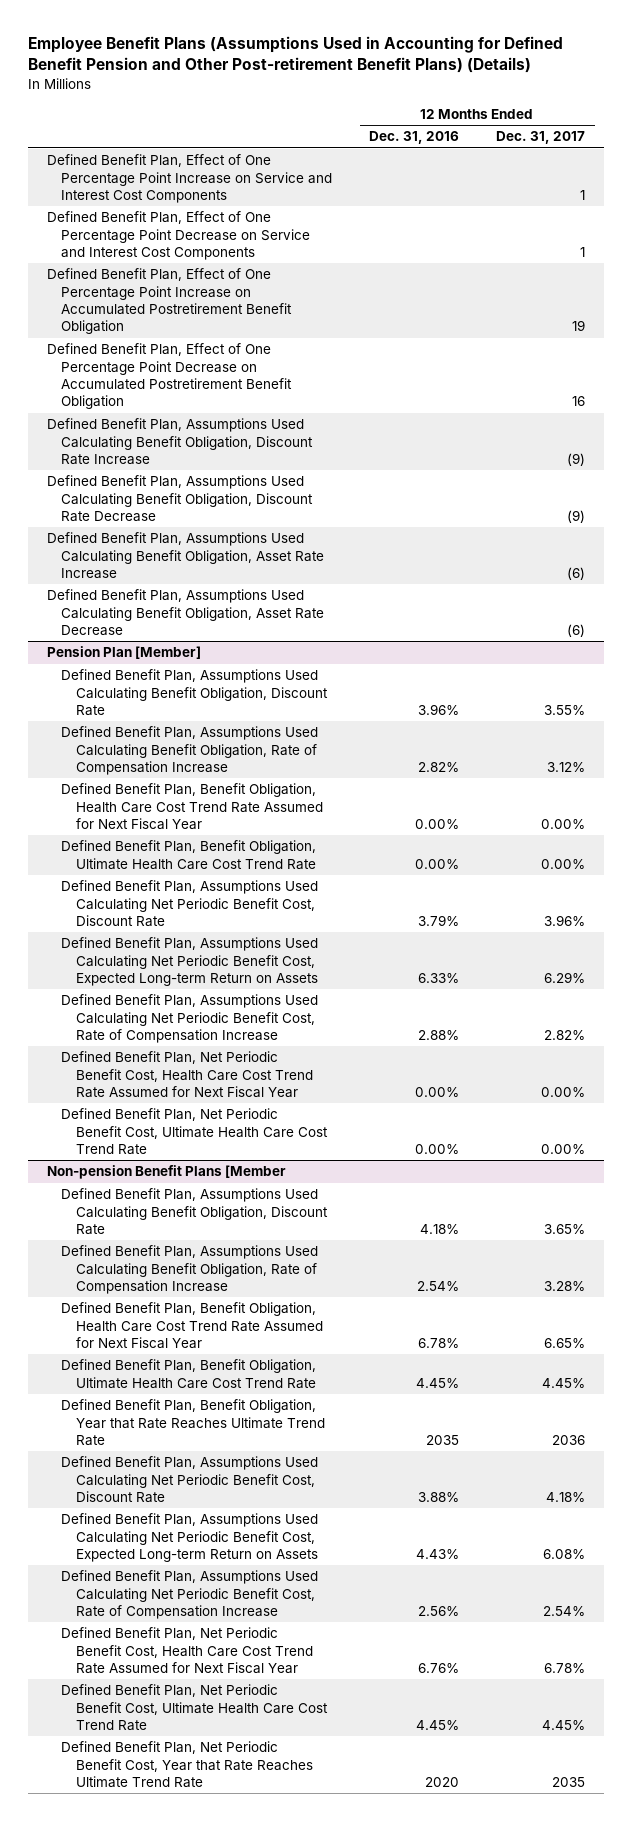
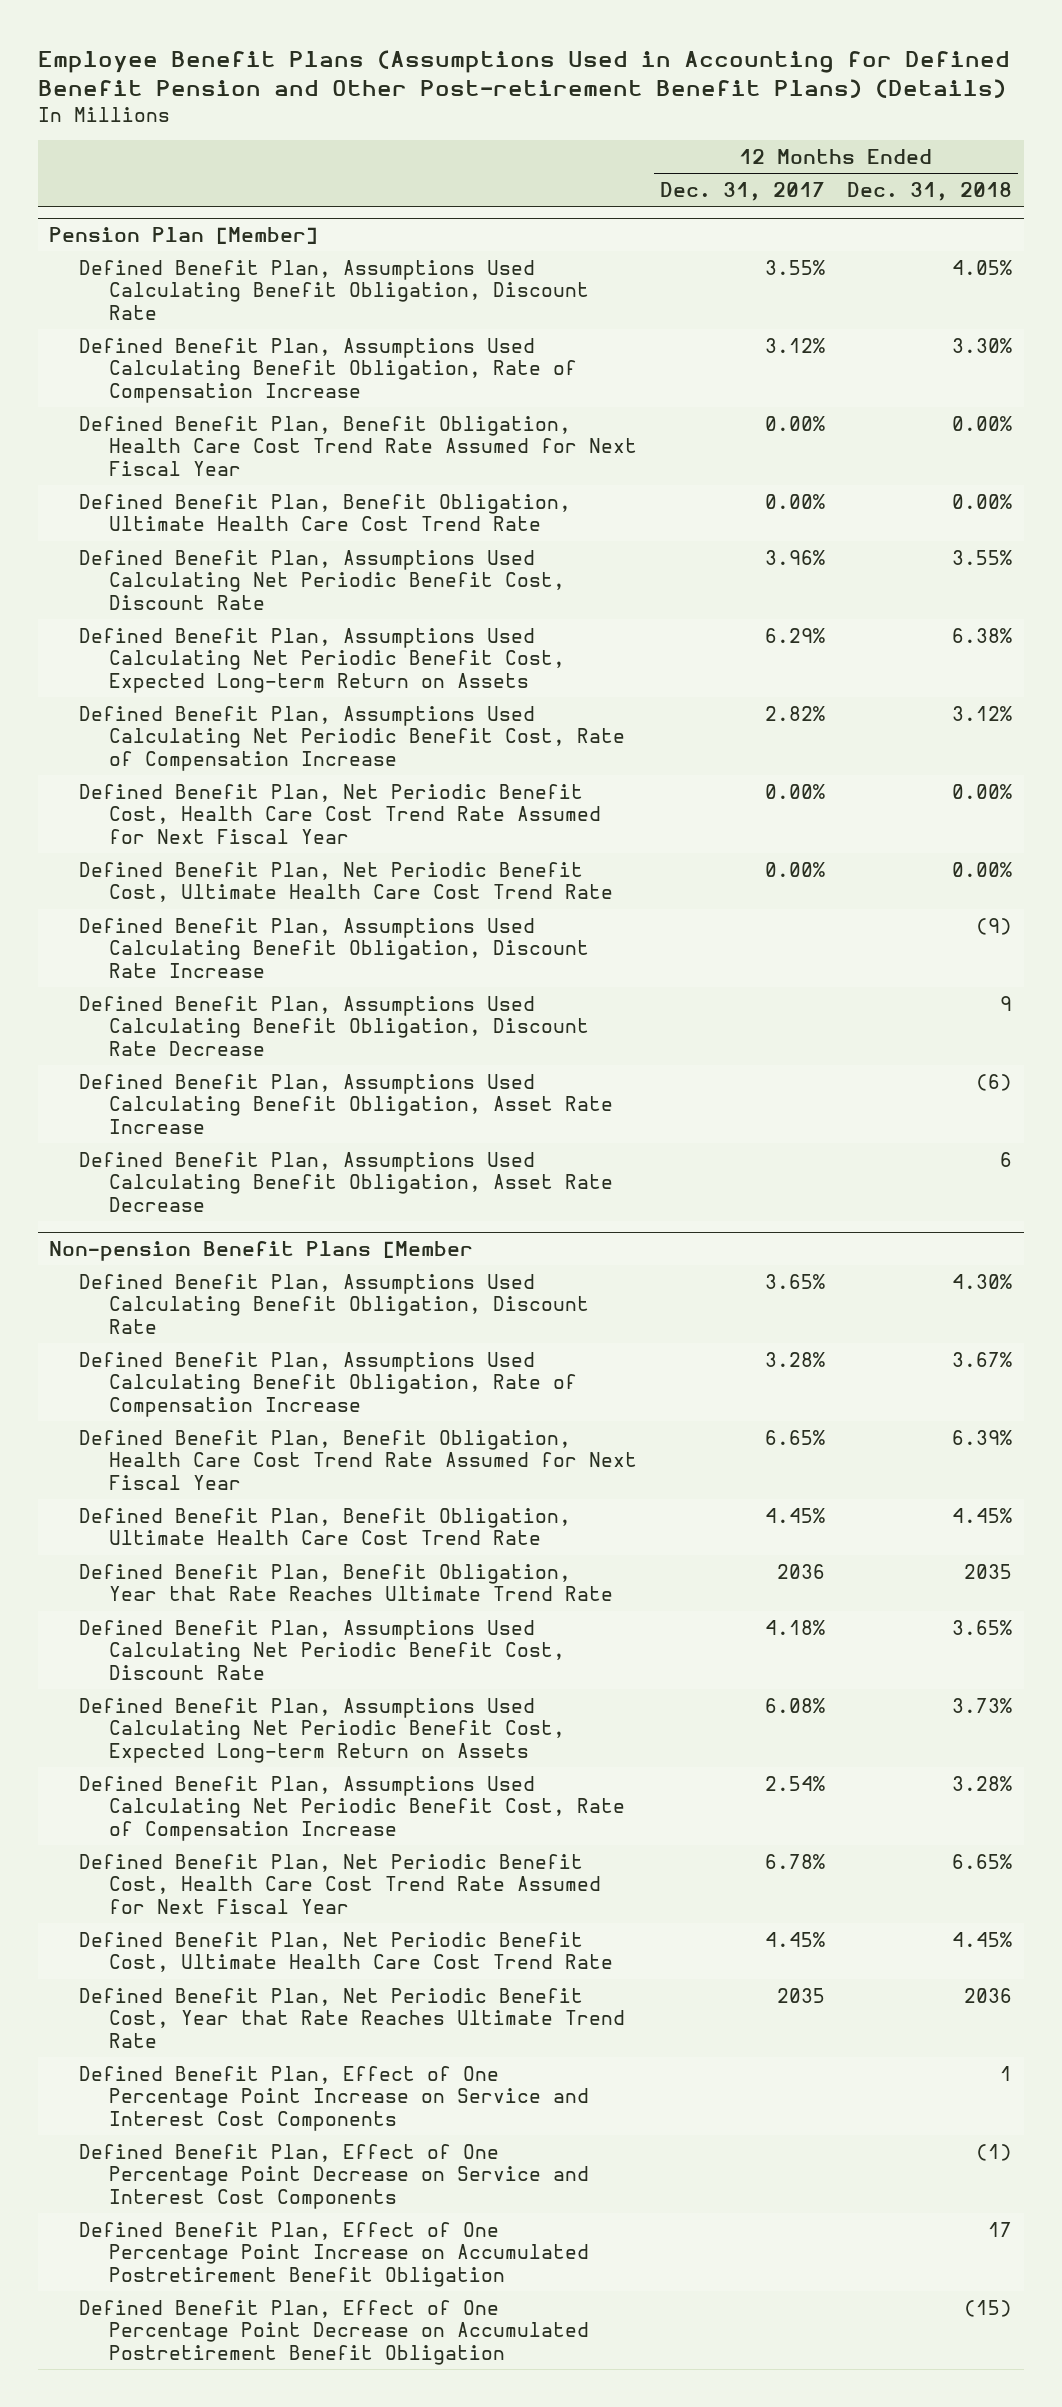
[369,131,460,145] Dec. 31, 2016 -> none
none -> [847,182,1013,202] Dec. 31, 2018
[46,154,333,203] Defined Benefit Plan, Effect of One Percentage Point Increase on Service and Interest Cost Components -> none
[46,211,311,260] Defined Benefit Plan, Effect of One Percentage Point Decrease on Service and Interest Cost Components -> none
[46,268,293,335] Defined Benefit Plan, Effect of One Percentage Point Increase on Accumulated Postretirement Benefit Obligation -> none
[46,343,293,410] Defined Benefit Plan, Effect of One Percentage Point Decrease on Accumulated Postretirement Benefit Obligation -> none
[46,418,314,465] Defined Benefit Plan, Assumptions Used Calculating Benefit Obligation, Discount Rate Increase -> none
[46,475,314,522] Defined Benefit Plan, Assumptions Used Calculating Benefit Obligation, Discount Rate Decrease -> none
[46,532,325,579] Defined Benefit Plan, Assumptions Used Calculating Benefit Obligation, Asset Rate Increase -> none
[46,589,325,636] Defined Benefit Plan, Assumptions Used Calculating Benefit Obligation, Asset Rate Decrease -> none
none -> [79,917,589,979] Defined Benefit Plan, Assumptions Used Calculating Benefit Obligation, Discount Rate Increase
none -> [79,995,589,1057] Defined Benefit Plan, Assumptions Used Calculating Benefit Obligation, Discount Rate Decrease
none -> [79,1073,613,1135] Defined Benefit Plan, Assumptions Used Calculating Benefit Obligation, Asset Rate Increase
none -> [79,1151,613,1213] Defined Benefit Plan, Assumptions Used Calculating Benefit Obligation, Asset Rate Decrease
none -> [79,2065,589,2132] Defined Benefit Plan, Effect of One Percentage Point Increase on Service and Interest Cost Components
none -> [79,2143,589,2210] Defined Benefit Plan, Effect of One Percentage Point Decrease on Service and Interest Cost Components
none -> [79,2221,589,2288] Defined Benefit Plan, Effect of One Percentage Point Increase on Accumulated Postretirement Benefit Obligation
none -> [79,2299,589,2366] Defined Benefit Plan, Effect of One Percentage Point Decrease on Accumulated Postretirement Benefit Obligation

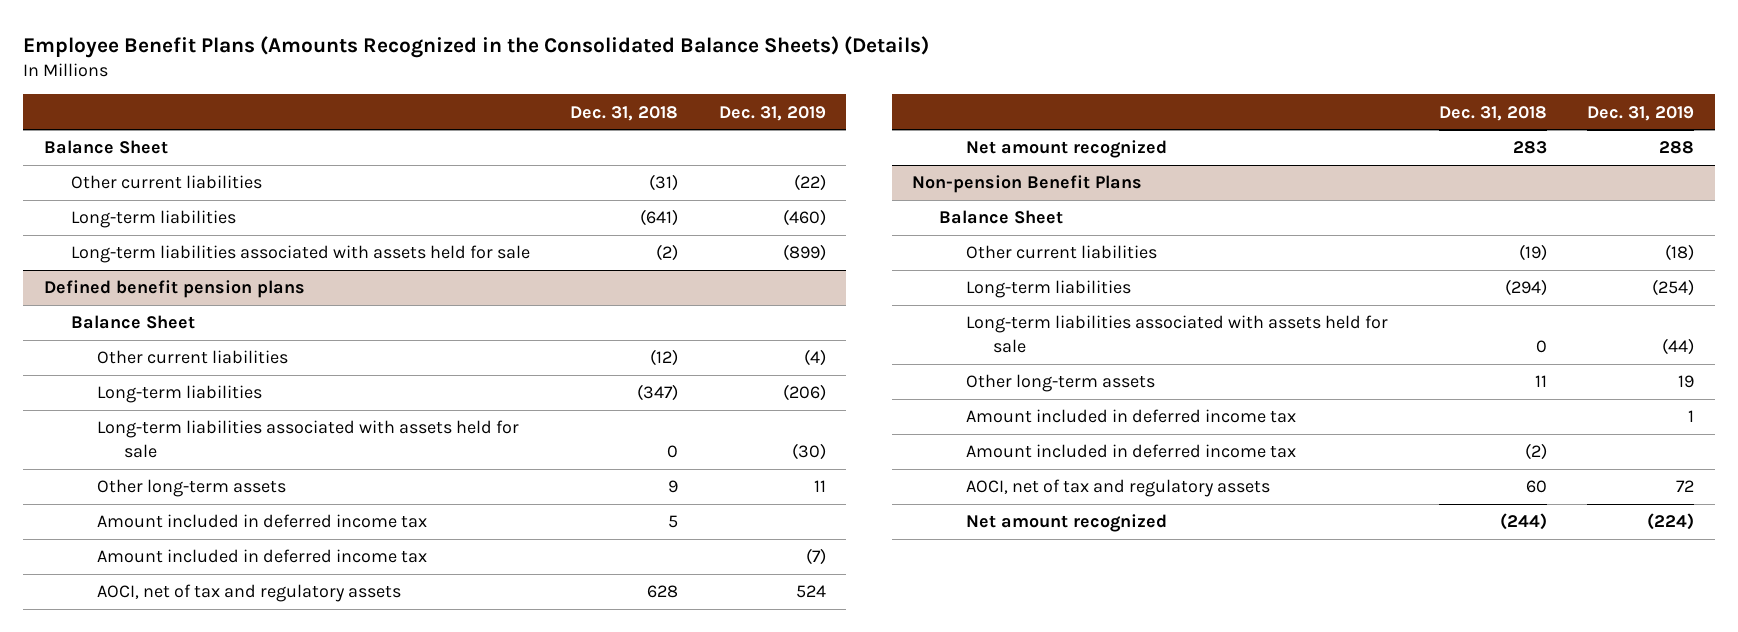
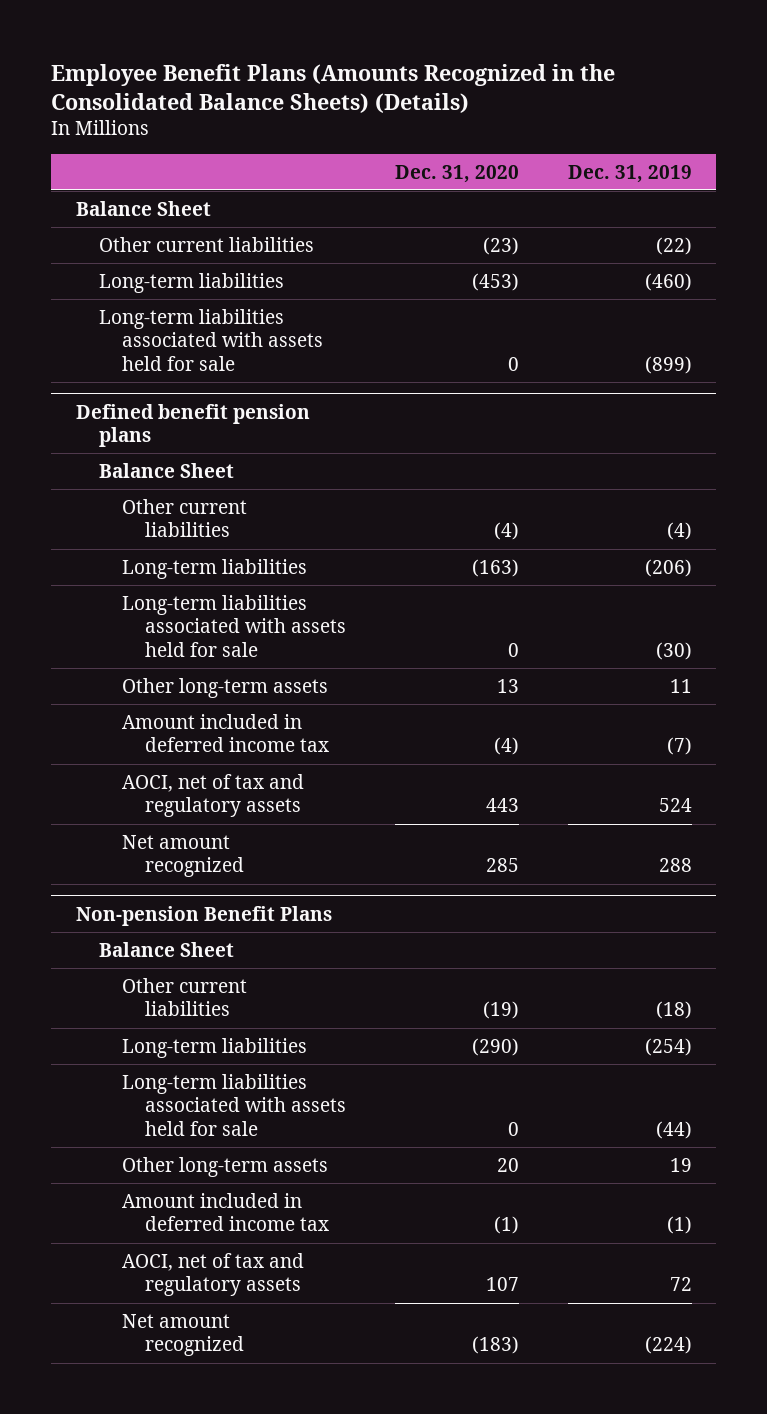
[570,105,679,121] Dec. 31, 2018 -> none
none -> [394,164,519,183] Dec. 31, 2020
[97,514,428,529] Amount included in deferred income tax -> none
[965,444,1296,459] Amount included in deferred income tax -> none
[1688,410,1695,423] 1 -> [666,1216,692,1235] (1)

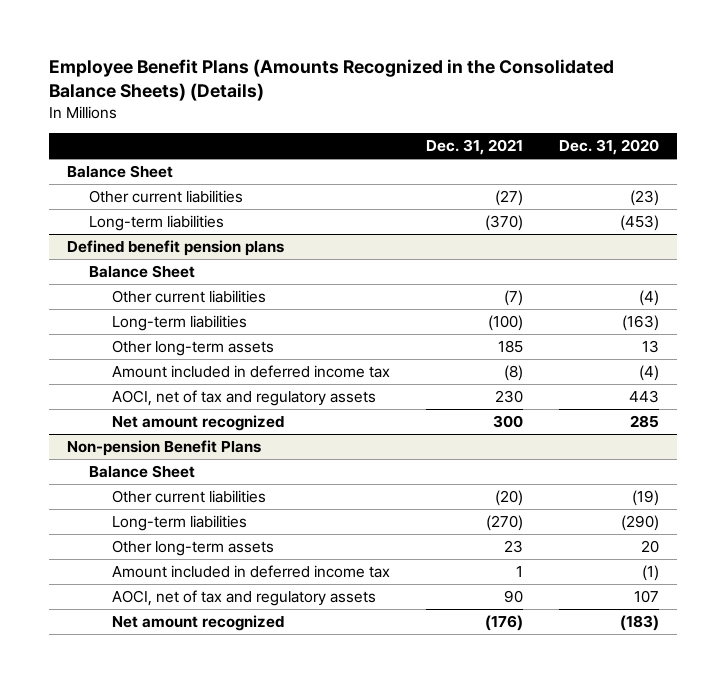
[567,164,692,183] Dec. 31, 2019 -> none
none -> [425,139,523,156] Dec. 31, 2021
[98,308,324,372] Long-term liabilities associated with assets held for sale -> none
[122,594,347,658] Long-term liabilities associated with assets held for sale -> none
[122,1073,347,1137] Long-term liabilities associated with assets held for sale -> none

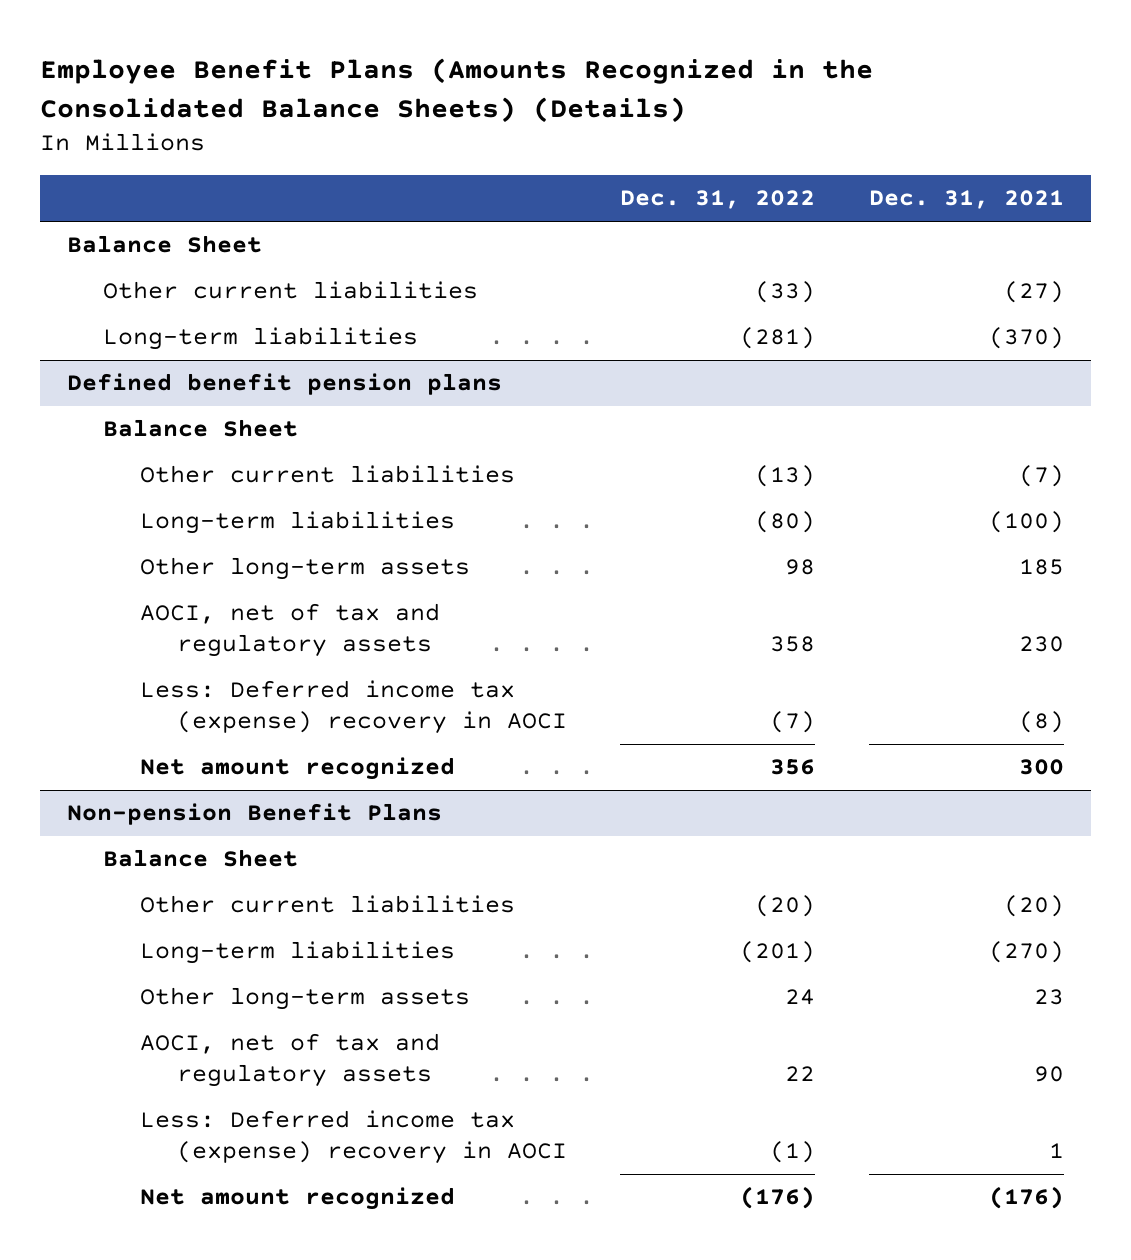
[558,139,659,156] Dec. 31, 2020 -> none
none -> [620,190,816,210] Dec. 31, 2022
[111,365,390,379] Amount included in deferred income tax -> none
none -> [140,680,567,735] Less: Deferred income tax (expense) recovery in AOCI
[111,565,390,579] Amount included in deferred income tax -> none
none -> [140,1110,567,1165] Less: Deferred income tax (expense) recovery in AOCI

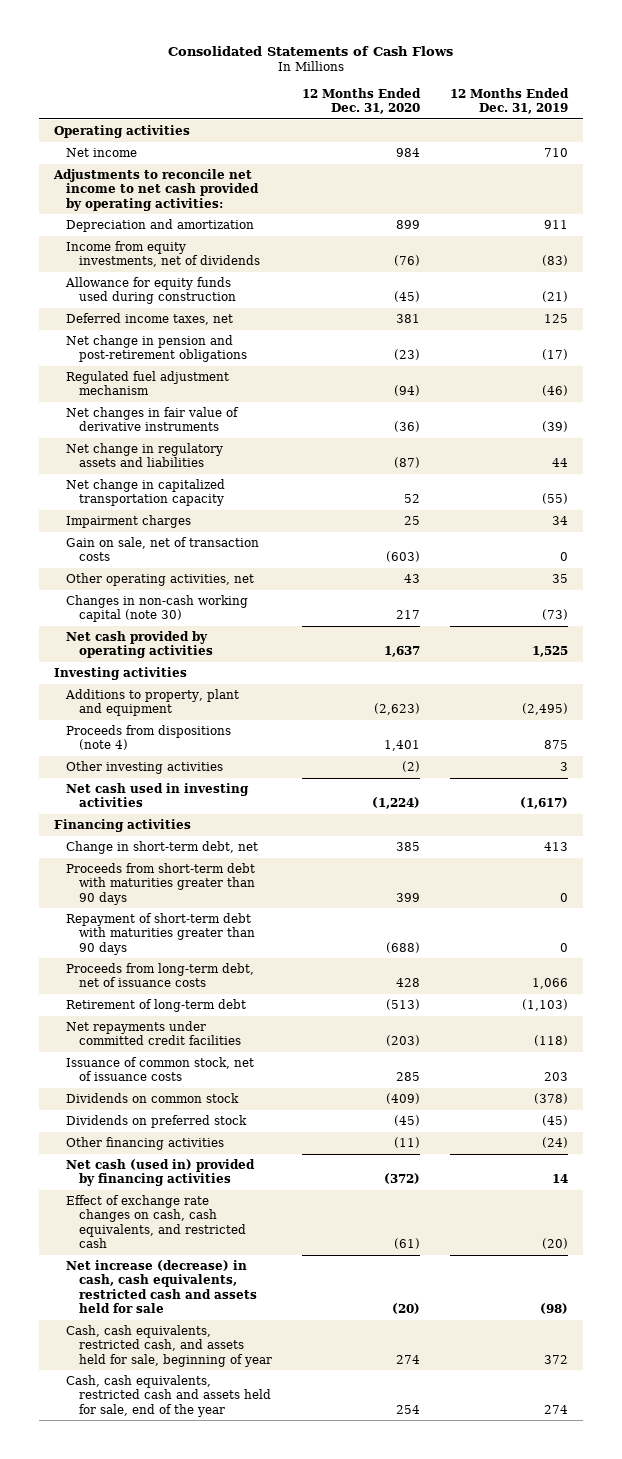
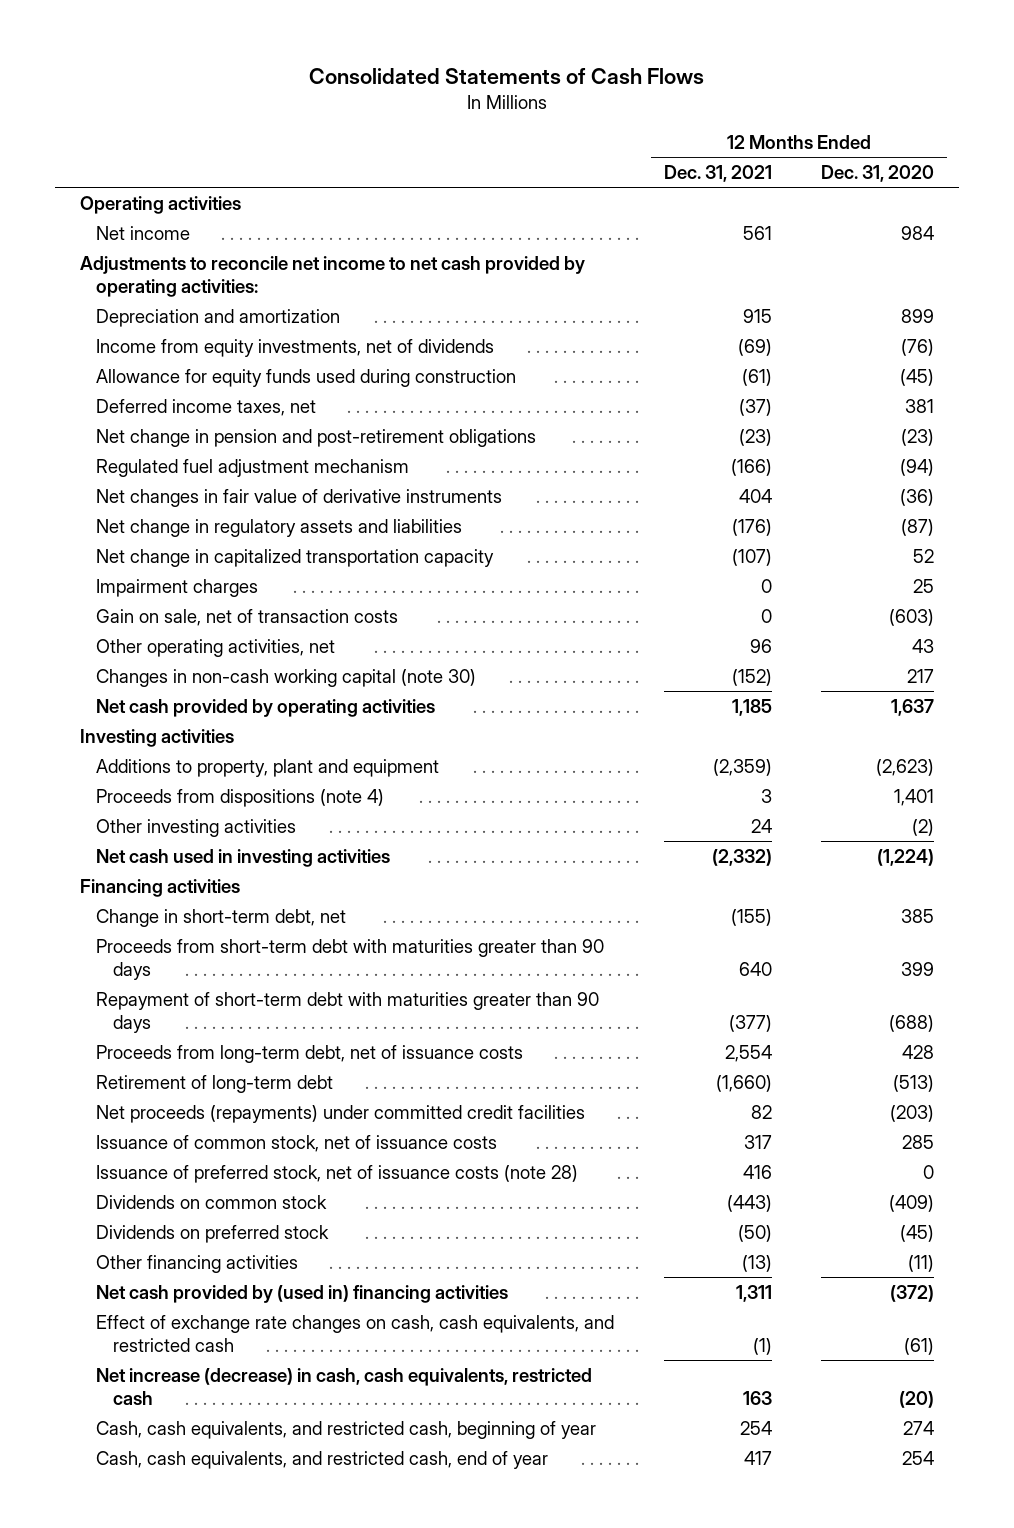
[450,87,570,115] 12 Months Ended Dec. 31, 2019 -> none
none -> [663,165,772,183] Dec. 31, 2021
[66,1021,242,1046] Net repayments under committed credit facilities -> [96,1104,586,1123] Net proceeds (repayments) under committed credit facilities
none -> [96,1164,579,1183] Issuance of preferred stock, net of issuance costs (note 28)
[66,1159,256,1187] Net cash (used in) provided by financing activities -> [96,1284,509,1303] Net cash provided by (used in) financing activities
[66,1260,258,1313] Net increase (decrease) in cash, cash equivalents, restricted cash and assets held for sale -> [96,1367,593,1405] Net increase (decrease) in cash, cash equivalents, restricted cash
[66,1325,273,1367] Cash, cash equivalents, restricted cash, and assets held for sale, beginning of year -> [96,1420,597,1439] Cash, cash equivalents, and restricted cash, beginning of year
[66,1375,272,1417] Cash, cash equivalents, restricted cash and assets held for sale, end of the year -> [96,1450,549,1469] Cash, cash equivalents, and restricted cash, end of year

